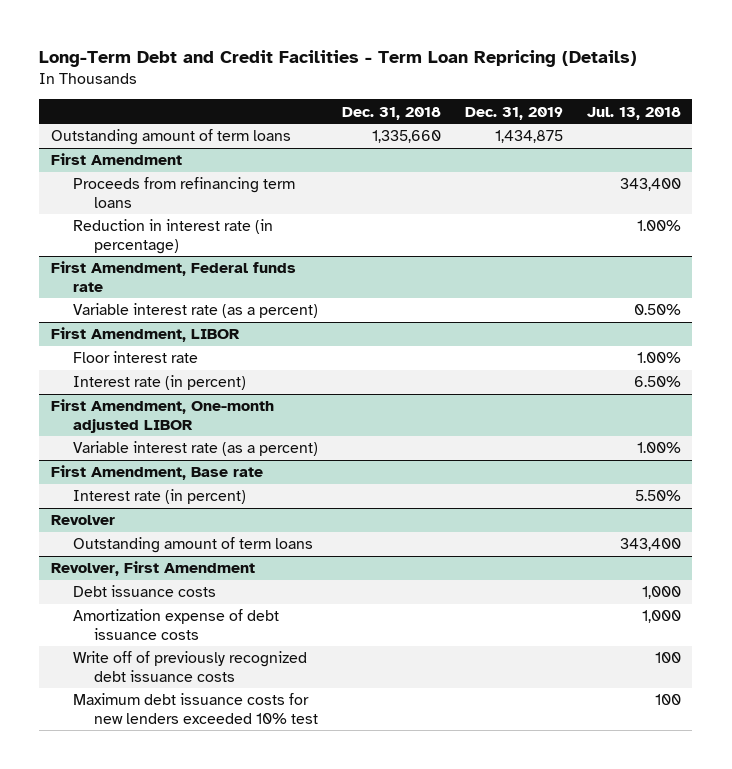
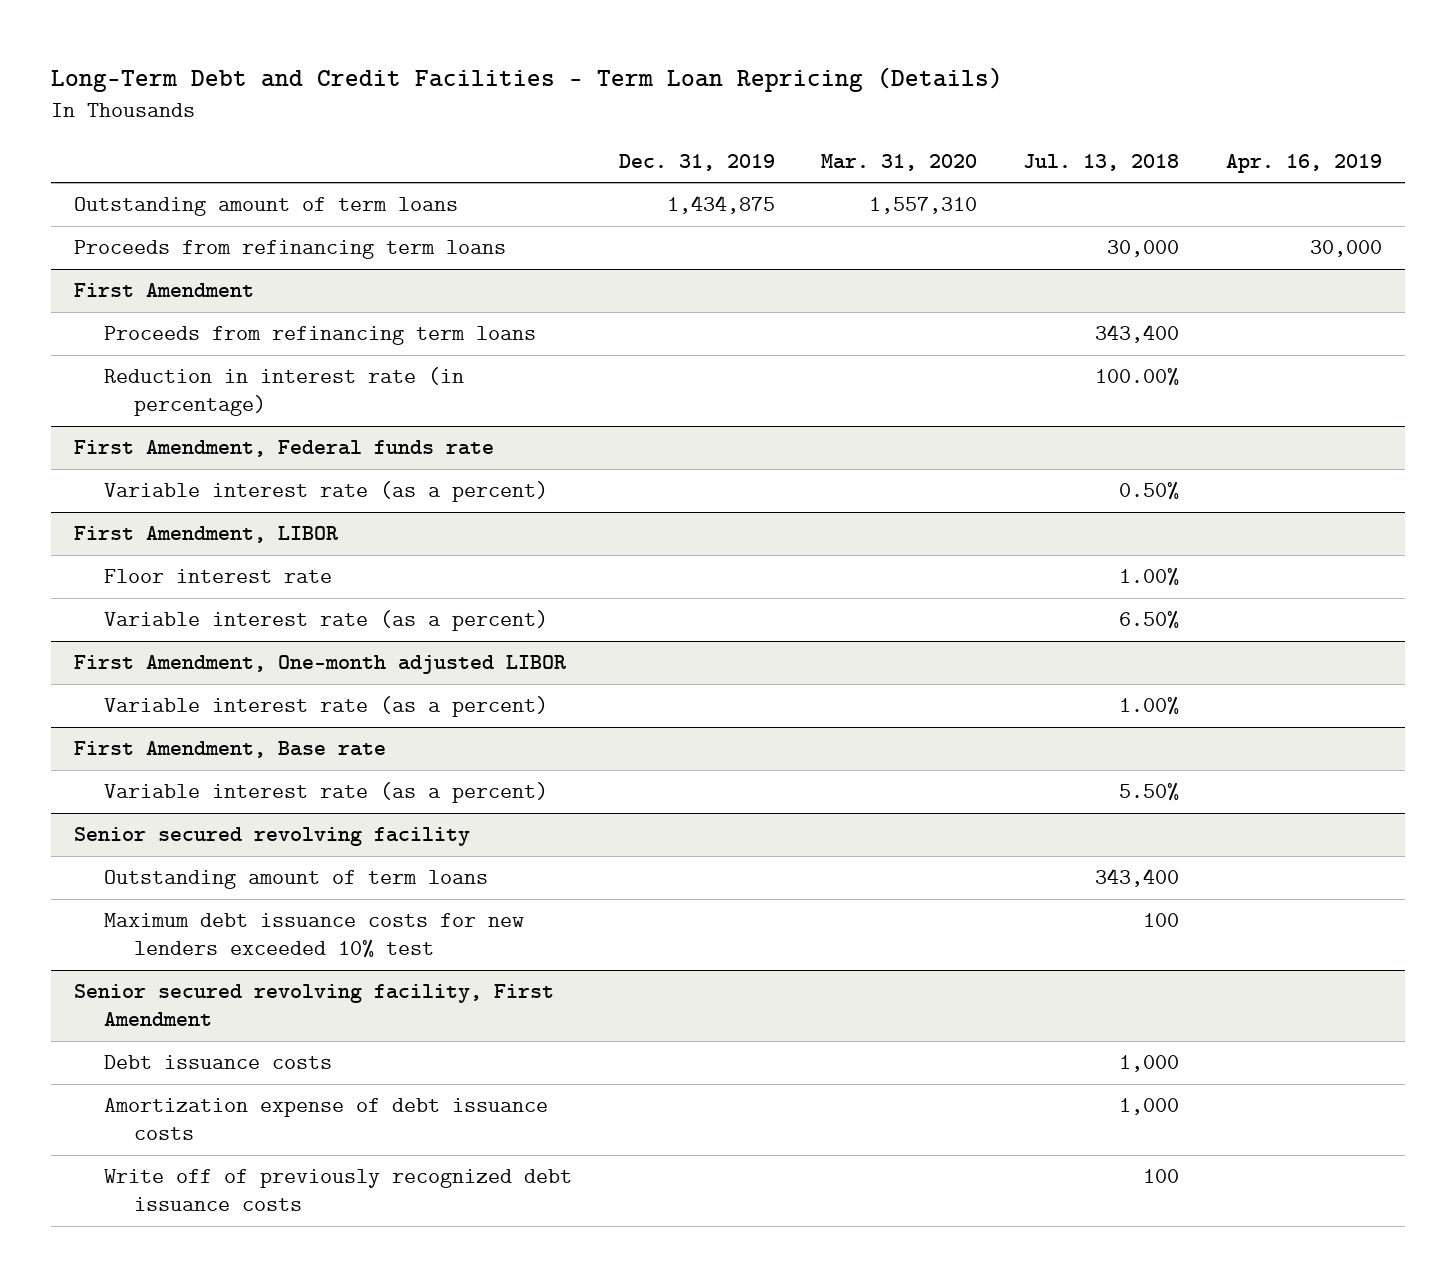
[342,106,442,120] Dec. 31, 2018 -> none
none -> [821,153,978,171] Mar. 31, 2020
none -> [1225,153,1382,173] Apr. 16, 2019
none -> [74,240,507,260] Proceeds from refinancing term loans
[636,220,681,232] 1.00% -> [1095,367,1180,387] 100.00%
[72,375,246,391] Interest rate (in percent) -> [104,610,549,632] Variable interest rate (as a percent)
[72,489,246,505] Interest rate (in percent) -> [104,782,549,804] Variable interest rate (as a percent)
[51,515,116,526] Revolver -> [74,827,471,847] Senior secured revolving facility
[51,561,256,577] Revolver, First Amendment -> none
none -> [104,913,525,959] Maximum debt issuance costs for new lenders exceeded 10% test
none -> [74,984,555,1027] Senior secured revolving facility, First Amendment
[72,693,319,724] Maximum debt issuance costs for new lenders exceeded 10% test -> none

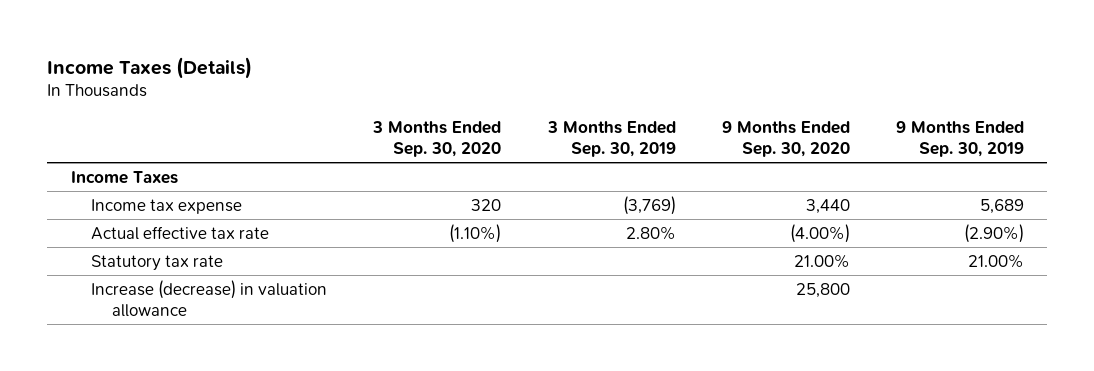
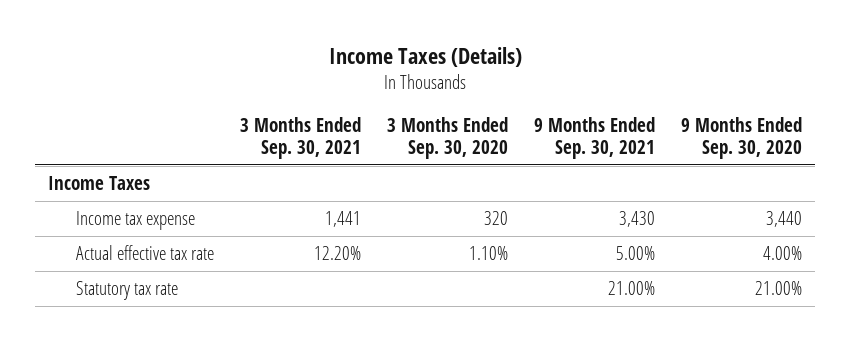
[546,120,676,157] 3 Months Ended Sep. 30, 2019 -> none
[895,120,1024,157] 9 Months Ended Sep. 30, 2019 -> none
none -> [240,116,362,159] 3 Months Ended Sep. 30, 2021
none -> [534,116,656,159] 9 Months Ended Sep. 30, 2021
[449,223,502,243] (1.10%) -> [469,245,509,260] 1.10%
[789,223,850,243] (4.00%) -> [763,245,803,260] 4.00%
[91,279,328,317] Increase (decrease) in valuation allowance -> none

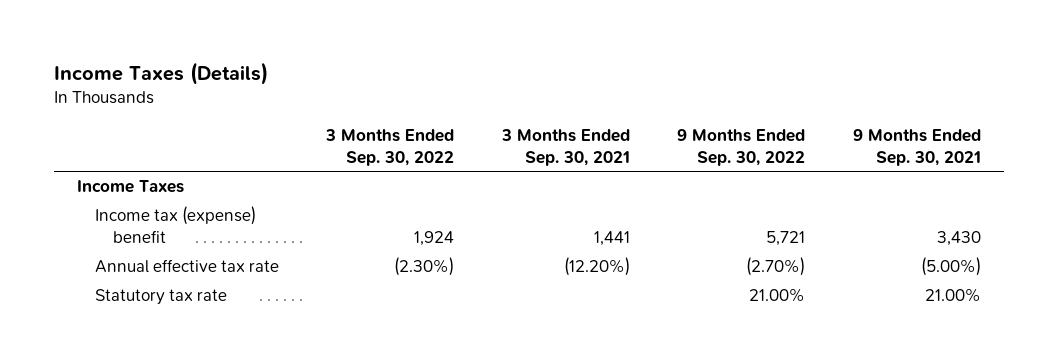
[387,116,509,159] 3 Months Ended Sep. 30, 2020 -> none
[681,116,803,159] 9 Months Ended Sep. 30, 2020 -> none
none -> [325,129,455,166] 3 Months Ended Sep. 30, 2022
none -> [677,129,806,166] 9 Months Ended Sep. 30, 2022
[76,210,196,230] Income tax expense -> [95,206,257,243] Income tax (expense) benefit
[76,244,215,260] Actual effective tax rate -> [95,259,280,274] Annual effective tax rate
[314,245,362,260] 12.20% -> [563,257,630,277] (12.20%)
[616,245,656,260] 5.00% -> [920,257,981,277] (5.00%)

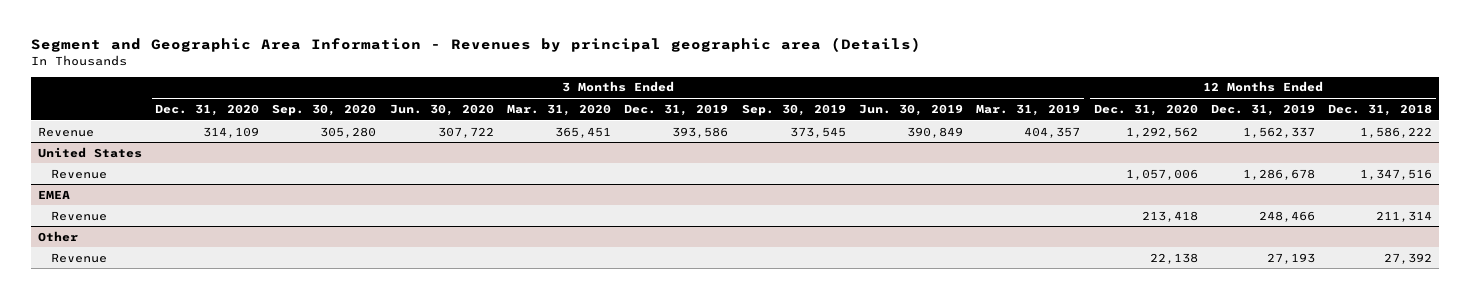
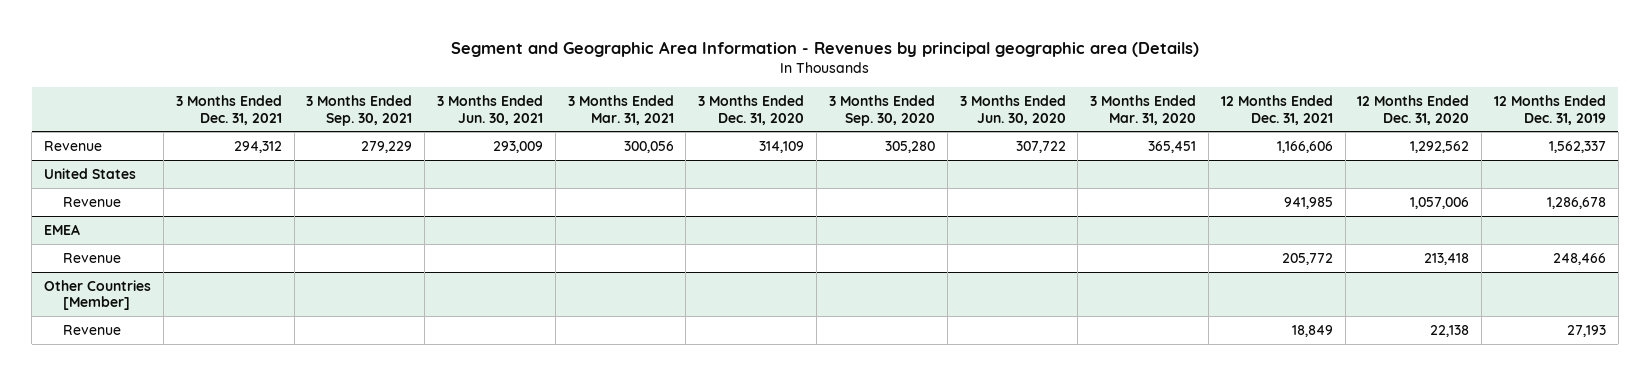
[624,103,729,116] Dec. 31, 2019 -> none
[741,103,846,116] Sep. 30, 2019 -> none
[858,103,963,116] Jun. 30, 2019 -> none
[976,103,1081,116] Mar. 31, 2019 -> none
[1328,103,1433,116] Dec. 31, 2018 -> none
none -> [175,95,282,125] 3 Months Ended Dec. 31, 2021
none -> [306,95,413,126] 3 Months Ended Sep. 30, 2021
none -> [437,95,544,125] 3 Months Ended Jun. 30, 2021
none -> [567,95,674,125] 3 Months Ended Mar. 31, 2021
none -> [1220,95,1333,125] 12 Months Ended Dec. 31, 2021
[37,230,78,242] Other -> [44,279,152,311] Other Countries [Member]

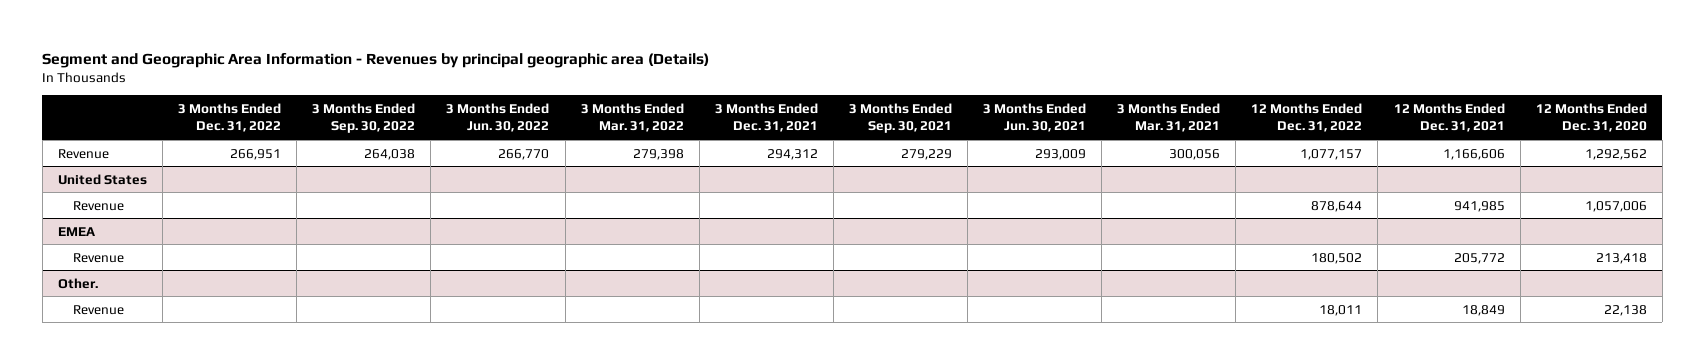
[698,95,805,125] 3 Months Ended Dec. 31, 2020 -> none
[828,95,935,126] 3 Months Ended Sep. 30, 2020 -> none
[959,95,1066,125] 3 Months Ended Jun. 30, 2020 -> none
[1090,95,1197,125] 3 Months Ended Mar. 31, 2020 -> none
[1494,95,1607,125] 12 Months Ended Dec. 31, 2019 -> none
none -> [178,103,282,133] 3 Months Ended Dec. 31, 2022
none -> [312,103,416,134] 3 Months Ended Sep. 30, 2022
none -> [446,103,550,133] 3 Months Ended Jun. 30, 2022
none -> [580,103,684,133] 3 Months Ended Mar. 31, 2022
none -> [1251,103,1363,133] 12 Months Ended Dec. 31, 2022
[44,279,152,311] Other Countries [Member] -> [57,277,98,289] Other.

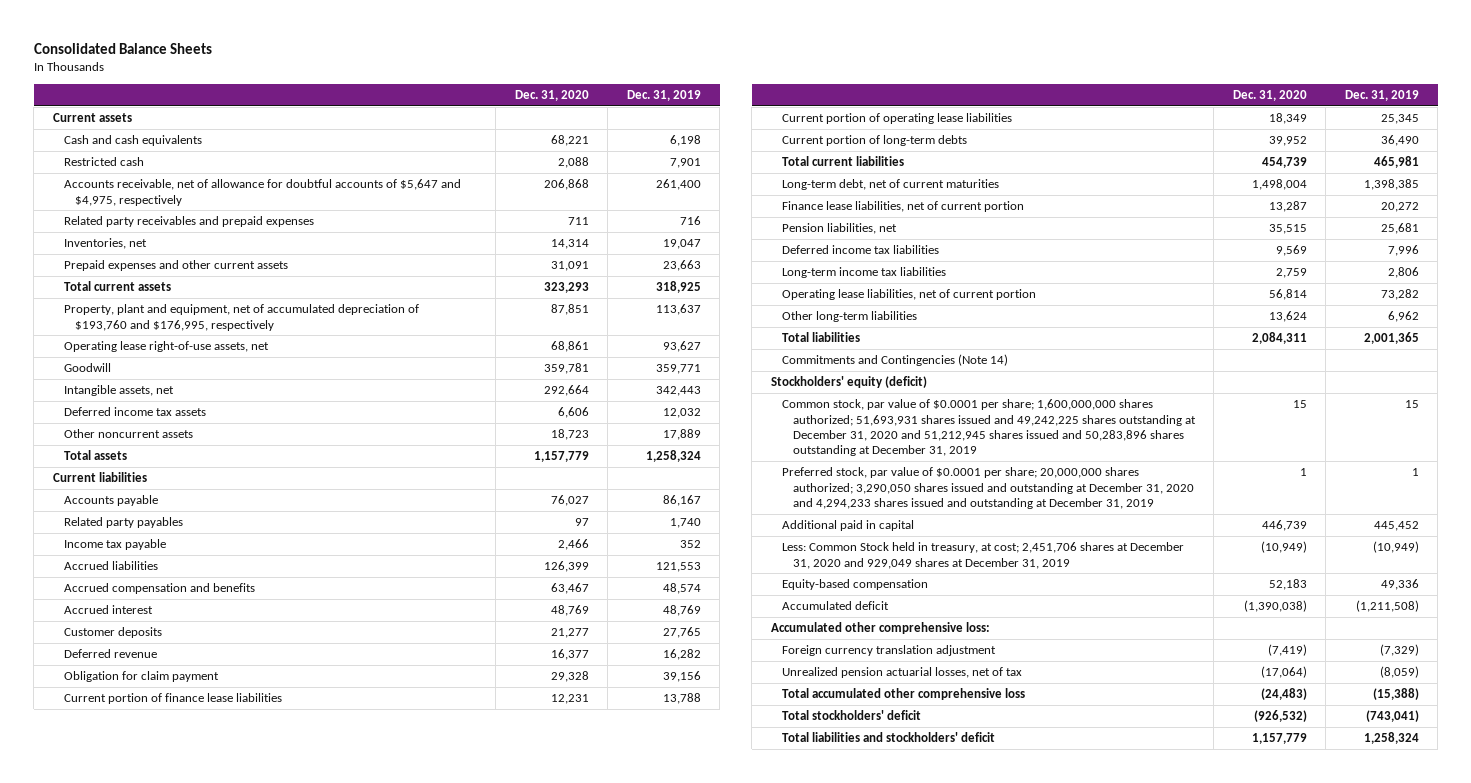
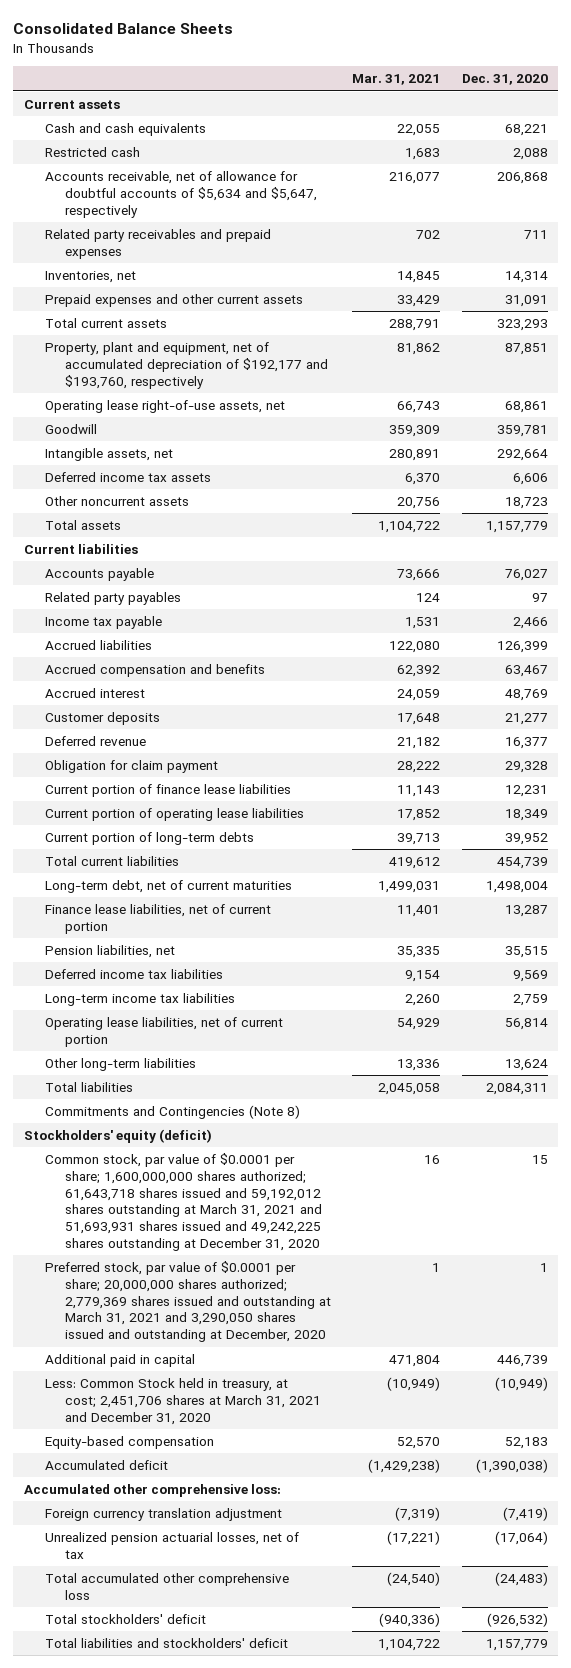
[626,89,701,101] Dec. 31, 2019 -> none
none -> [352,74,441,86] Mar. 31, 2021
[63,179,461,206] Accounts receivable, net of allowance for doubtful accounts of $5,647 and $4,975, respectively -> [44,171,318,218] Accounts receivable, net of allowance for doubtful accounts of $5,634 and $5,647, respectively
[63,304,419,331] Property, plant and equipment, net of accumulated depreciation of $193,760 and $176,995, respectively -> [44,342,329,389] Property, plant and equipment, net of accumulated depreciation of $192,177 and $193,760, respectively
[781,354,1008,367] Commitments and Contingencies (Note 14) -> [44,1105,300,1120] Commitments and Contingencies (Note 8)
[781,399,1196,457] Common stock, par value of $0.0001 per share; 1,600,000,000 shares authorized; 51,693,931 shares issued and 49,242,225 shares outstanding at December 31, 2020 and 51,212,945 shares issued and 50,283,896 shares outstanding at December 31, 2019 -> [44,1153,323,1251] Common stock, par value of $0.0001 per share; 1,600,000,000 shares authorized; 61,643,718 shares issued and 59,192,012 shares outstanding at March 31, 2021 and 51,693,931 shares issued and 49,242,225 shares outstanding at December 31, 2020
[781,467,1194,509] Preferred stock, par value of $0.0001 per share; 20,000,000 shares authorized; 3,290,050 shares issued and outstanding at December 31, 2020 and 4,294,233 shares issued and outstanding at December 31, 2019 -> [44,1261,332,1343] Preferred stock, par value of $0.0001 per share; 20,000,000 shares authorized; 2,779,369 shares issued and outstanding at March 31, 2021 and 3,290,050 shares issued and outstanding at December, 2020
[781,542,1184,569] Less: Common Stock held in treasury, at cost; 2,451,706 shares at December 31, 2020 and 929,049 shares at December 31, 2019 -> [44,1378,322,1425] Less: Common Stock held in treasury, at cost; 2,451,706 shares at March 31, 2021 and December 31, 2020

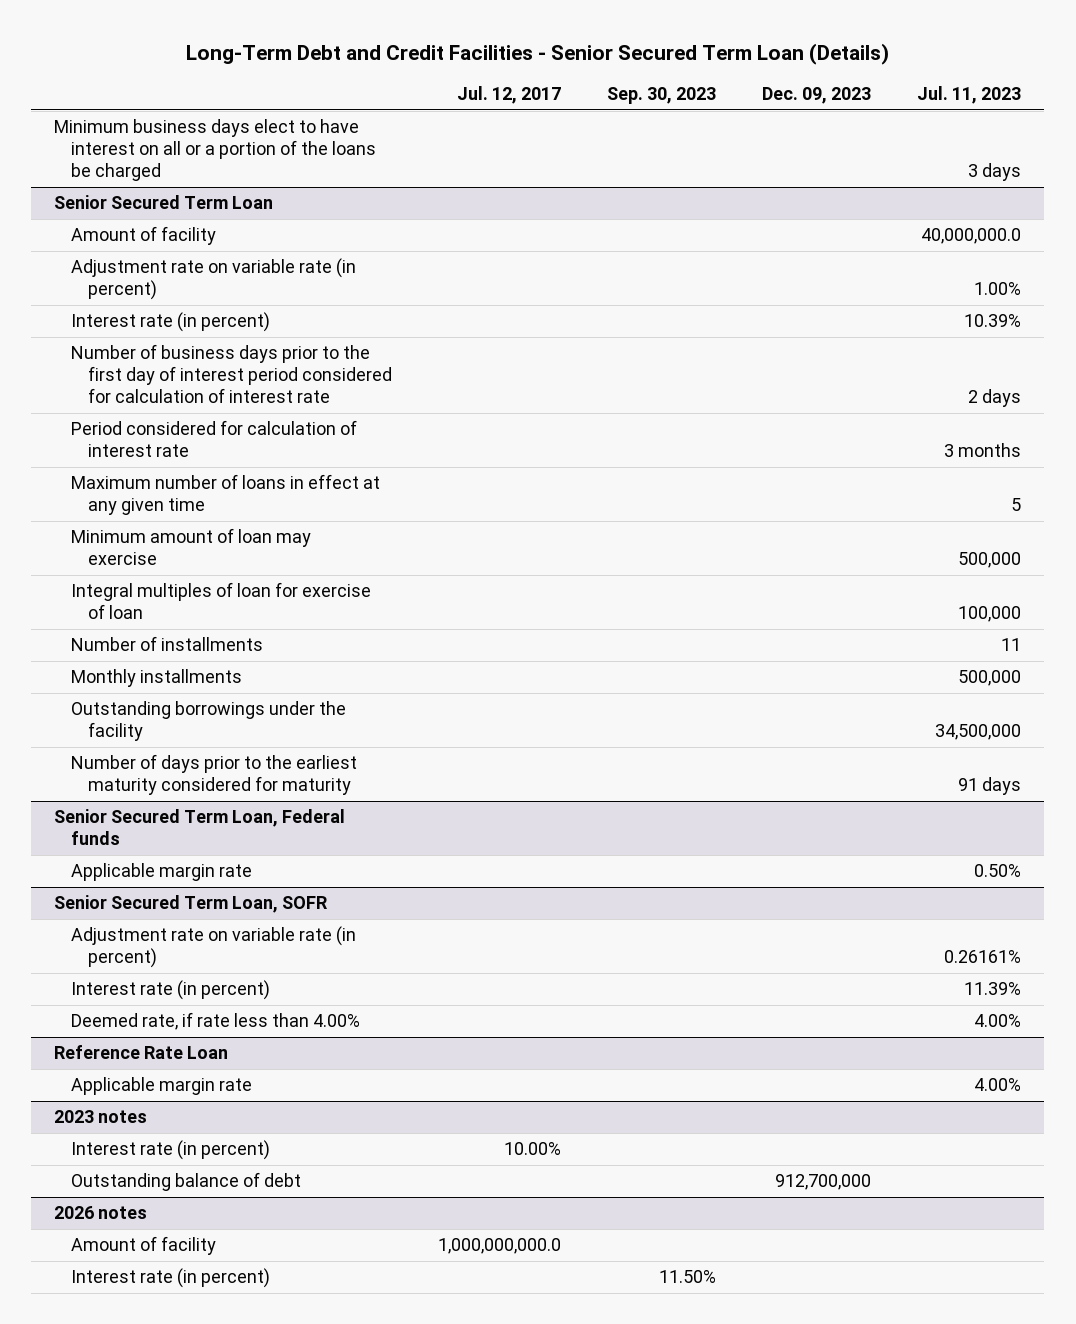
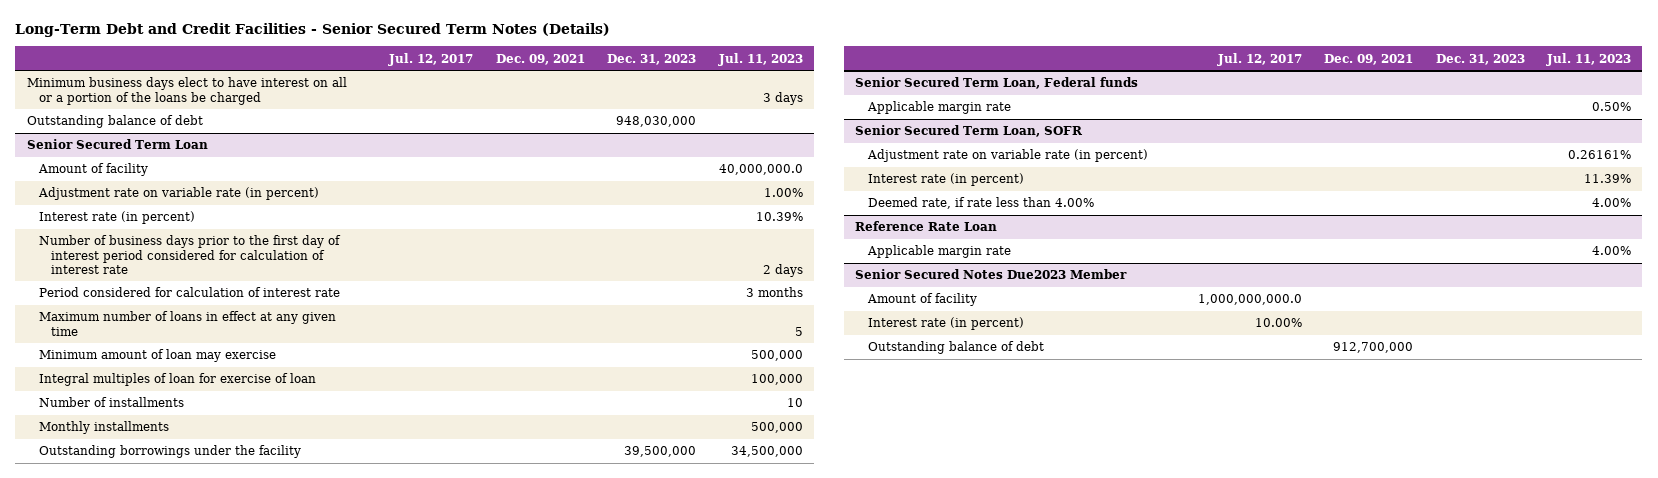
[185,42,889,65] Long-Term Debt and Credit Facilities - Senior Secured Term Loan (Details) -> [15,23,611,38] Long-Term Debt and Credit Facilities - Senior Secured Term Notes (Details)
[606,87,716,105] Sep. 30, 2023 -> none
[761,87,871,105] Dec. 09, 2023 -> none
none -> [495,53,585,65] Dec. 09, 2021
none -> [607,53,697,65] Dec. 31, 2023
none -> [26,115,203,129] Outstanding balance of debt
[1001,638,1022,652] 11 -> [786,398,803,408] 10
[70,754,357,796] Number of days prior to the earliest maturity considered for maturity -> none
[54,1110,148,1124] 2023 notes -> [855,269,1128,280] Senior Secured Notes Due2023 Member
none -> [866,293,977,307] Amount of facility
[54,1206,148,1220] 2026 notes -> none
[70,1236,216,1256] Amount of facility -> none
[70,1268,270,1289] Interest rate (in percent) -> none

